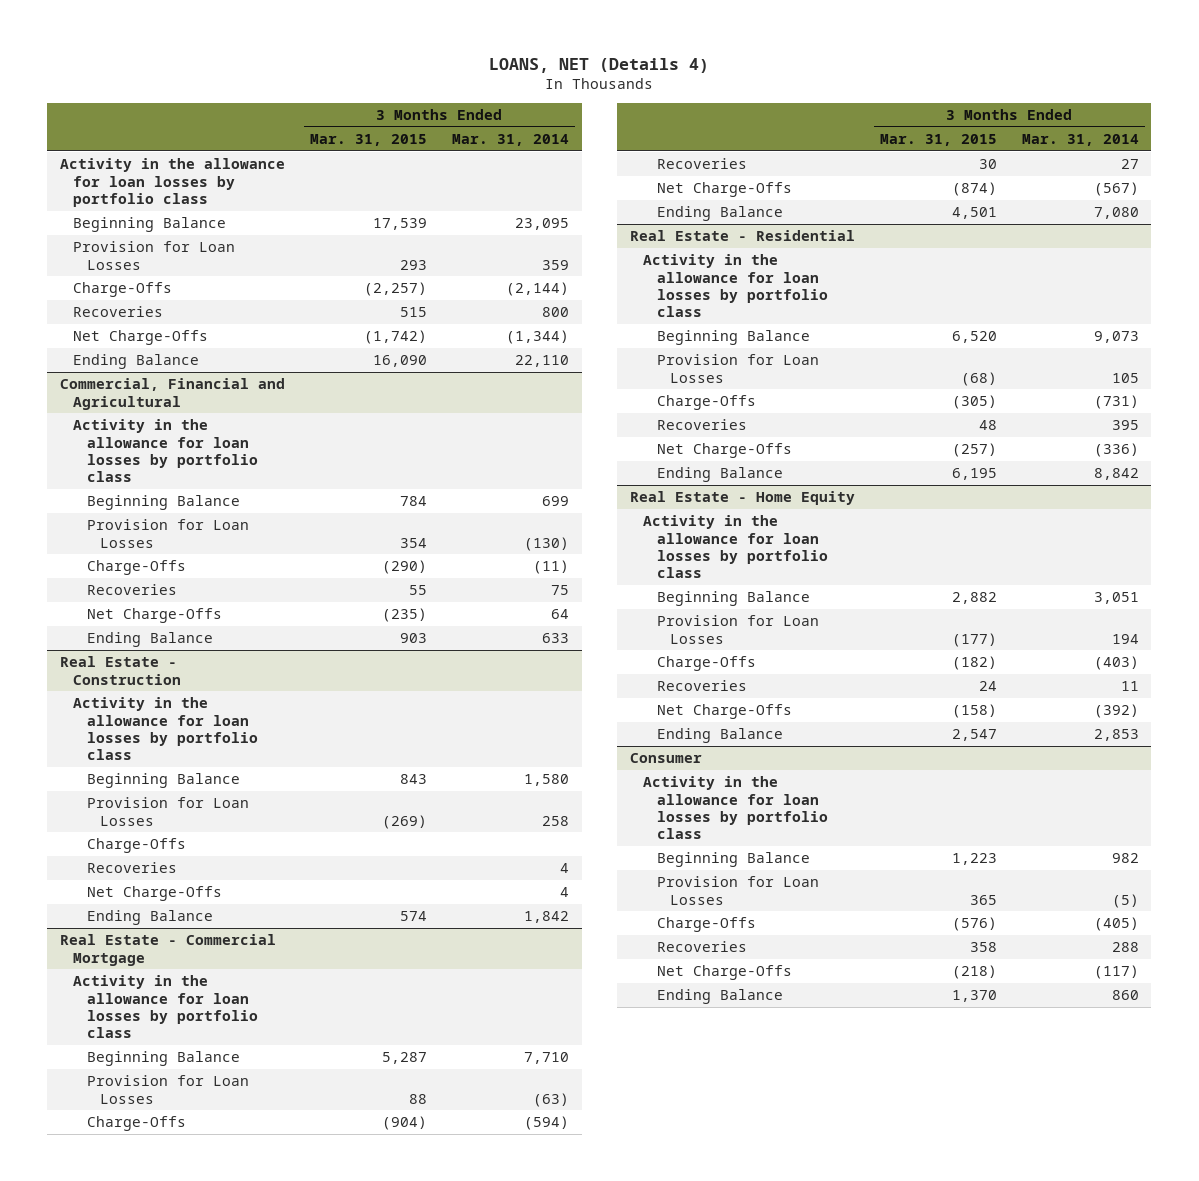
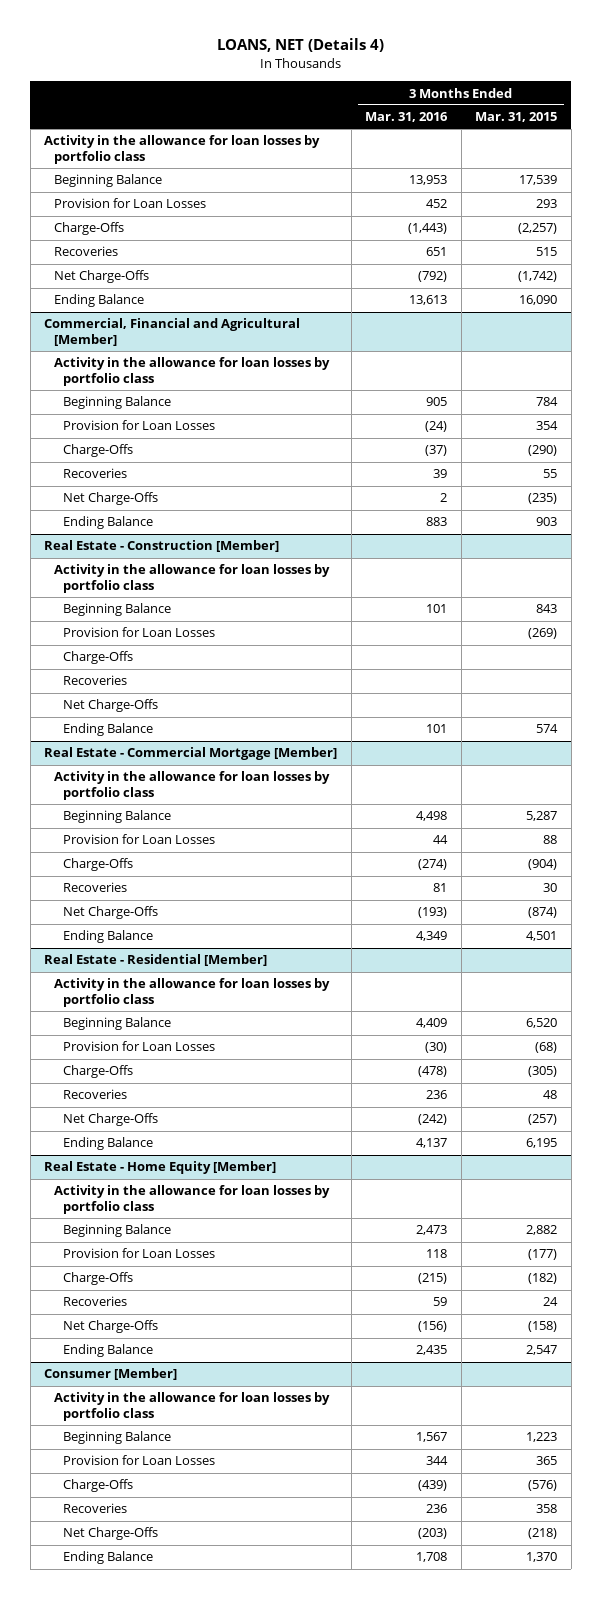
[451,133,569,146] Mar. 31, 2014 -> none
none -> [365,112,449,123] Mar. 31, 2016
[59,378,285,410] Commercial, Financial and Agricultural -> [44,318,301,346] Commercial, Financial and Agricultural [Member]
[59,656,182,685] Real Estate - Construction -> [44,540,280,553] Real Estate - Construction [Member]
[59,934,276,966] Real Estate - Commercial Mortgage -> [44,747,338,761] Real Estate - Commercial Mortgage [Member]
[629,230,855,242] Real Estate - Residential -> [44,954,268,967] Real Estate - Residential [Member]
[629,491,855,506] Real Estate - Home Equity -> [44,1161,277,1175] Real Estate - Home Equity [Member]
[629,753,702,764] Consumer -> [44,1368,178,1381] Consumer [Member]

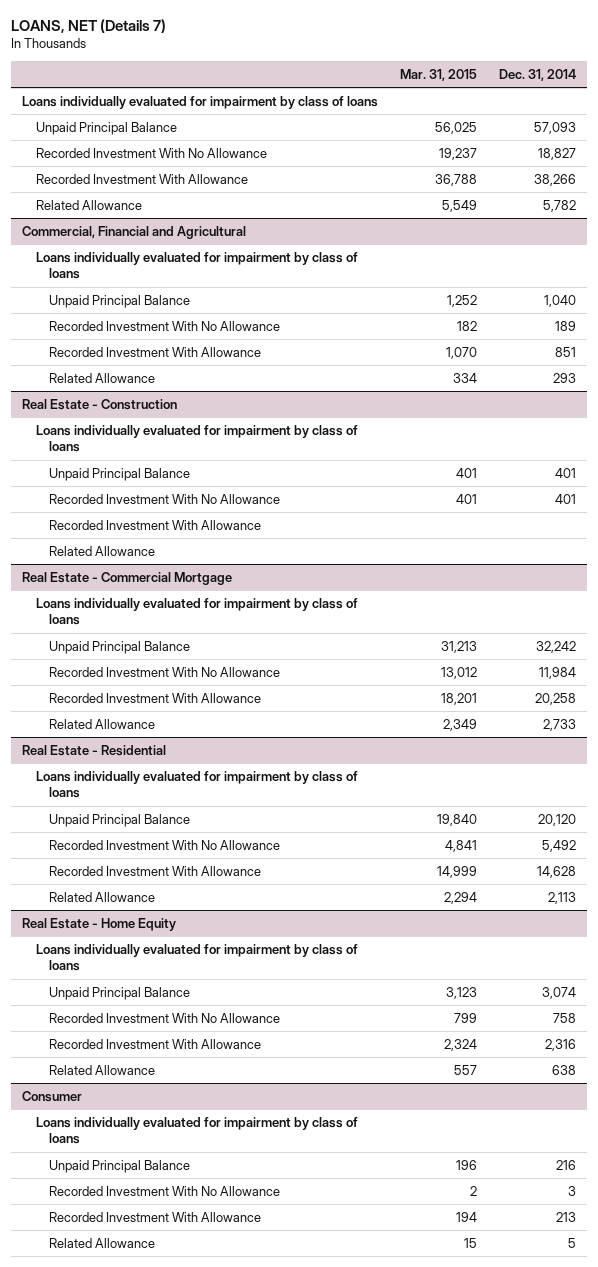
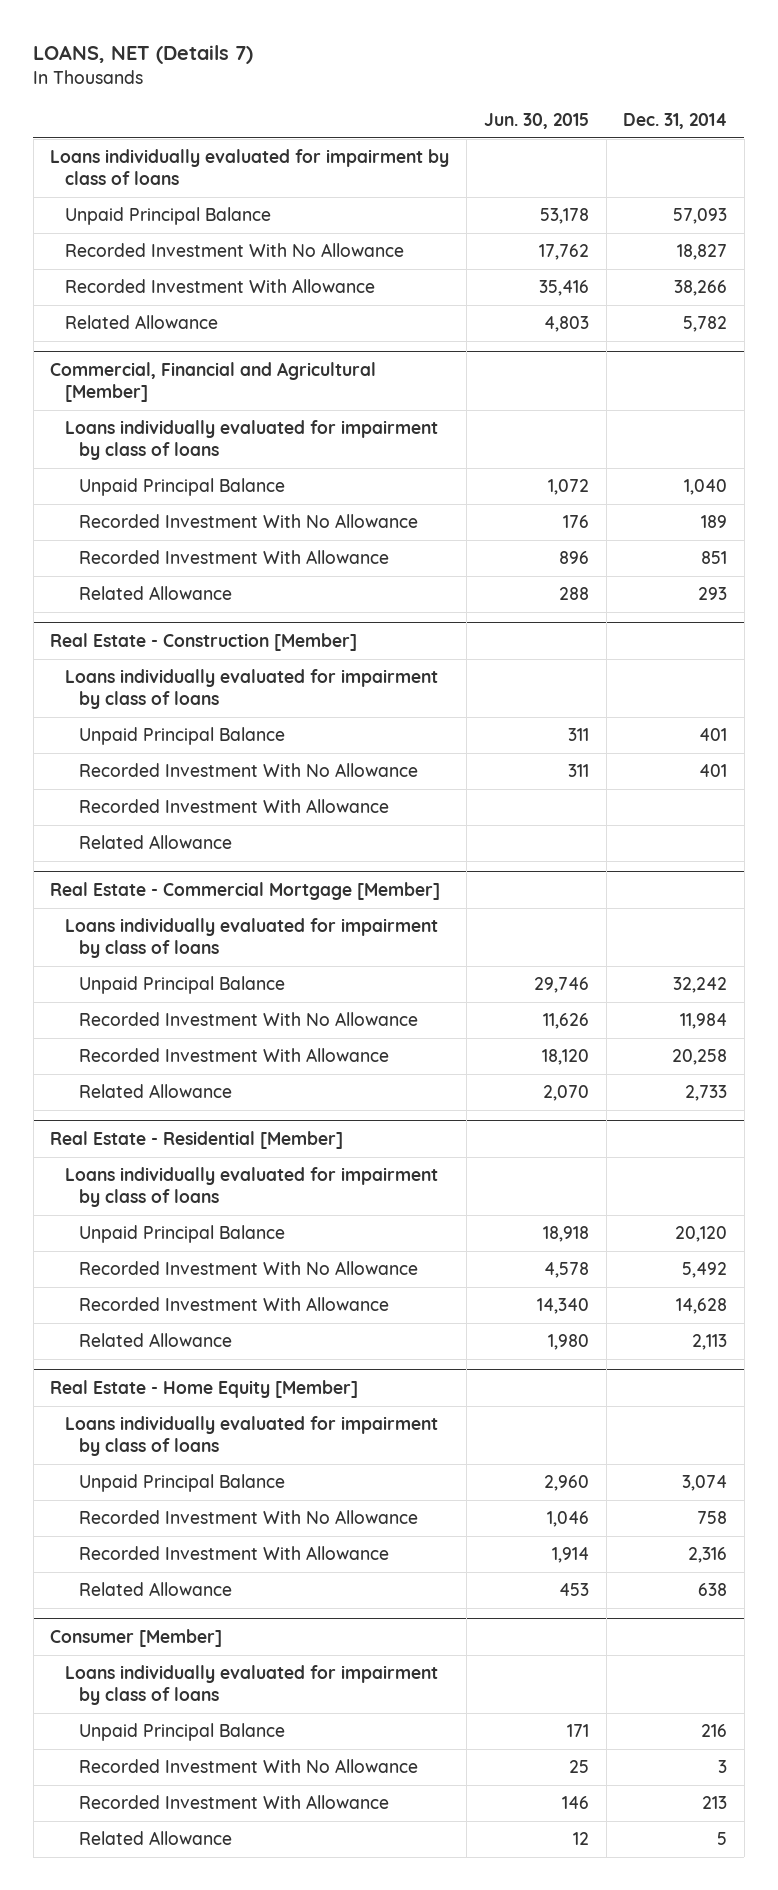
[399,68,477,81] Mar. 31, 2015 -> none
none -> [483,112,589,129] Jun. 30, 2015
[21,225,246,239] Commercial, Financial and Agricultural -> [50,362,377,403] Commercial, Financial and Agricultural [Member]
[21,398,177,410] Real Estate - Construction -> [50,633,358,652] Real Estate - Construction [Member]
[21,571,232,585] Real Estate - Commercial Mortgage -> [50,882,441,901] Real Estate - Commercial Mortgage [Member]
[21,744,166,756] Real Estate - Residential -> [50,1131,344,1150] Real Estate - Residential [Member]
[21,917,176,931] Real Estate - Home Equity -> [50,1380,359,1399] Real Estate - Home Equity [Member]
[21,1090,82,1102] Consumer -> [50,1629,223,1648] Consumer [Member]

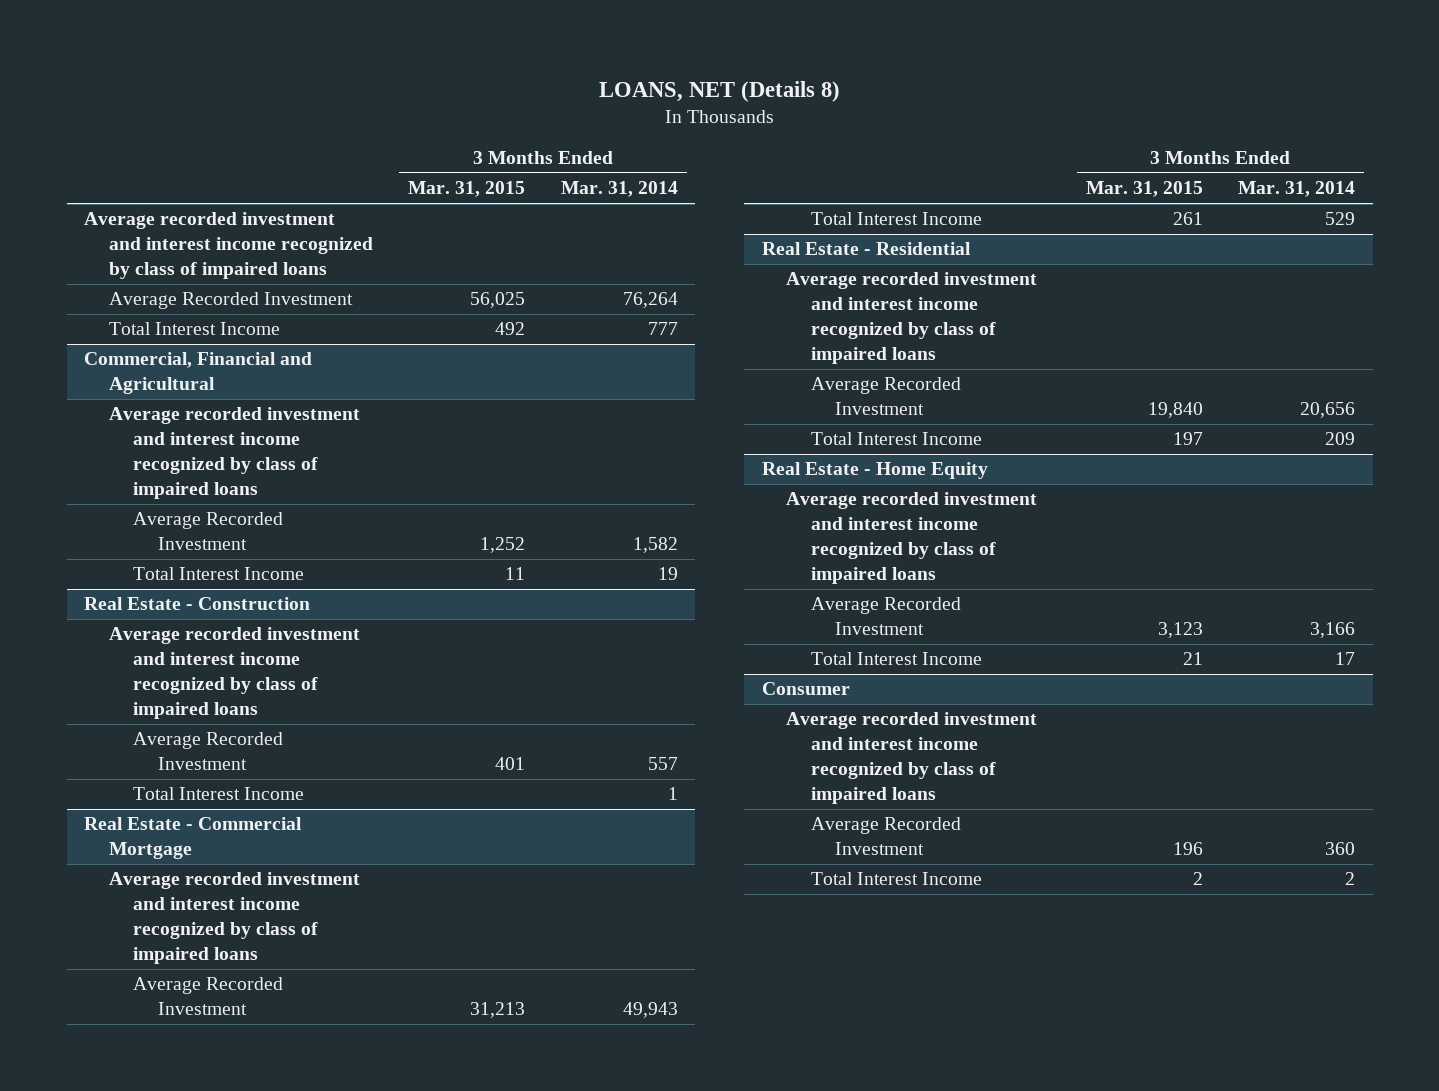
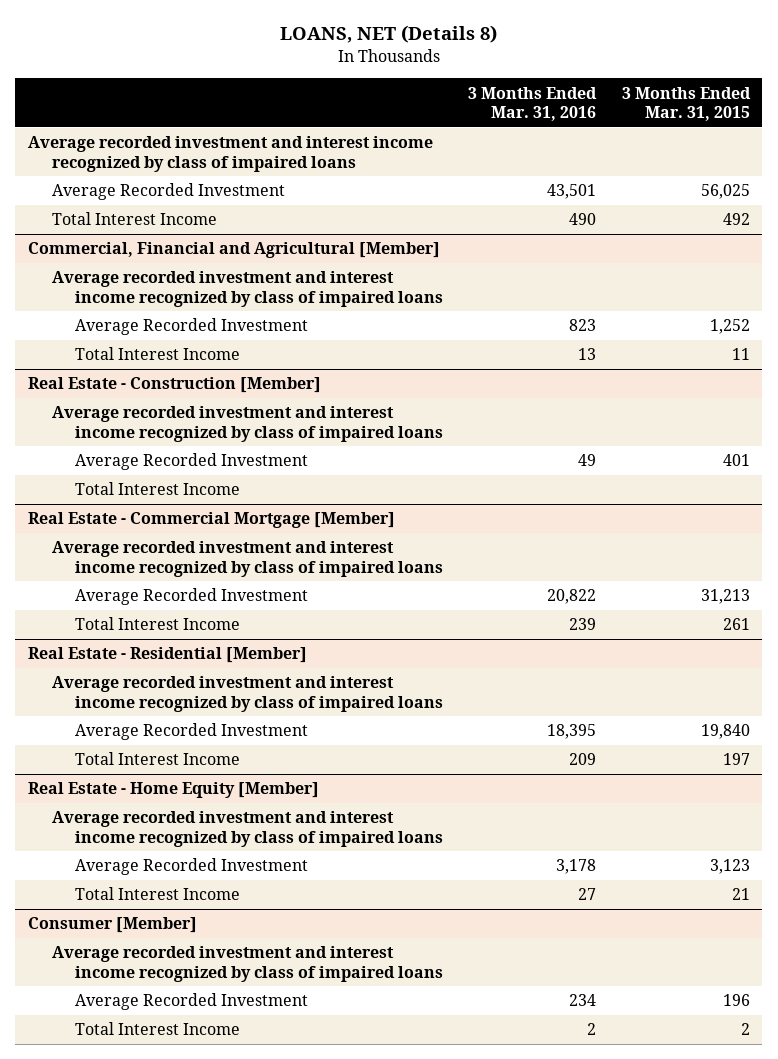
[560,181,678,198] Mar. 31, 2014 -> none
none -> [468,86,598,121] 3 Months Ended Mar. 31, 2016
[84,352,313,395] Commercial, Financial and Agricultural -> [28,242,441,259] Commercial, Financial and Agricultural [Member]
[84,597,311,611] Real Estate - Construction -> [28,377,322,394] Real Estate - Construction [Member]
[84,817,303,860] Real Estate - Commercial Mortgage -> [28,512,396,529] Real Estate - Commercial Mortgage [Member]
[761,242,971,256] Real Estate - Residential -> [28,647,308,664] Real Estate - Residential [Member]
[761,462,988,480] Real Estate - Home Equity -> [28,782,320,799] Real Estate - Home Equity [Member]
[761,682,850,696] Consumer -> [28,917,198,934] Consumer [Member]

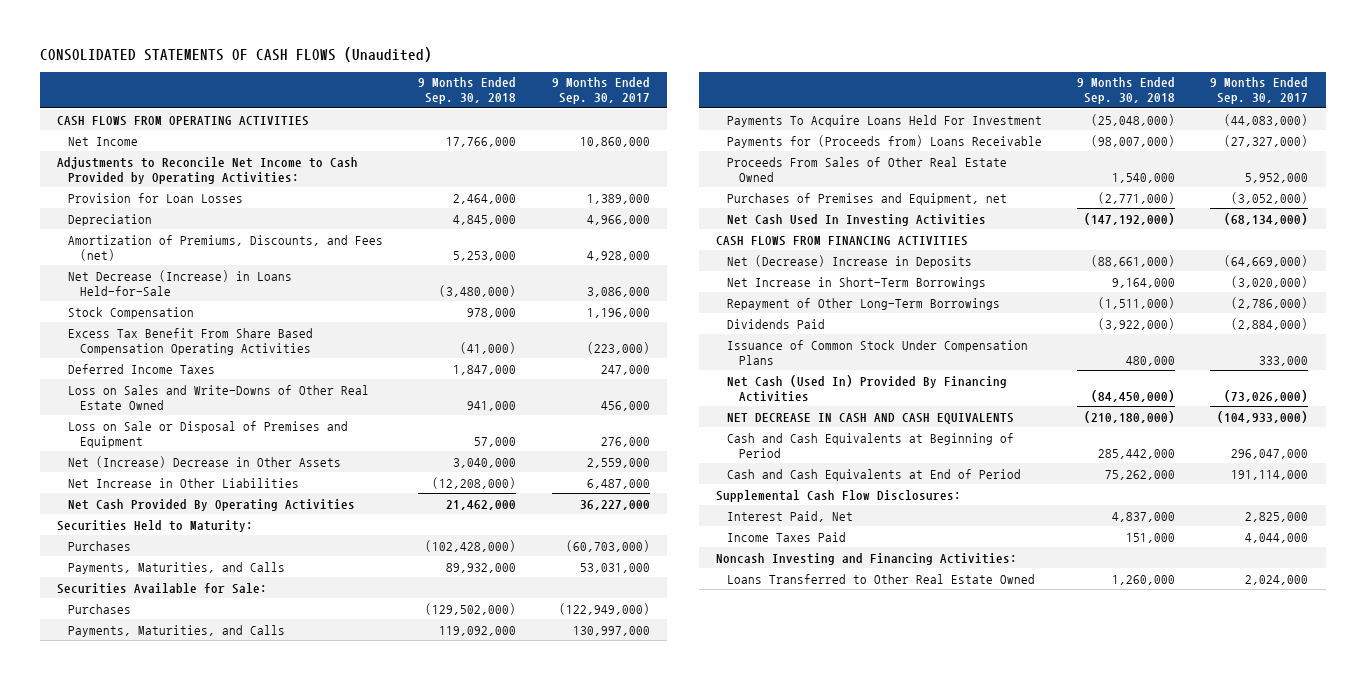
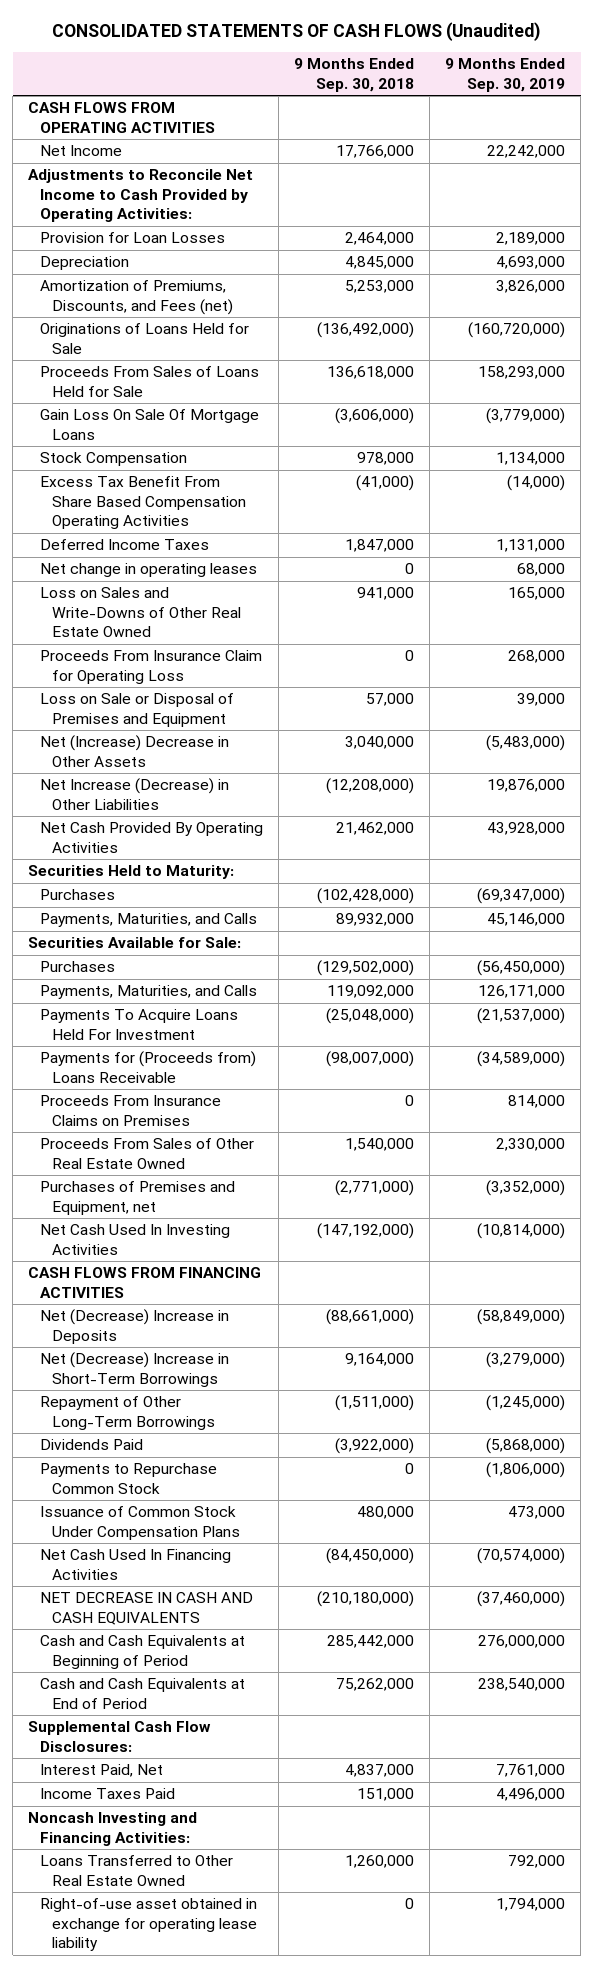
[551,77,650,105] 9 Months Ended Sep. 30, 2017 -> none
none -> [445,58,566,92] 9 Months Ended Sep. 30, 2019
[68,269,293,296] Net Decrease (Increase) in Loans Held-for-Sale -> none
none -> [40,323,250,354] Originations of Loans Held for Sale
none -> [40,366,260,397] Proceeds From Sales of Loans Held for Sale
none -> [40,409,260,440] Gain Loss On Sale Of Mortgage Loans
none -> [40,563,258,578] Net change in operating leases
none -> [40,650,263,684] Proceeds From Insurance Claim for Operating Loss
[68,477,300,488] Net Increase in Other Liabilities -> [40,778,230,810] Net Increase (Decrease) in Other Liabilities
none -> [40,1095,222,1126] Proceeds From Insurance Claims on Premises
[727,276,987,289] Net Increase in Short-Term Borrowings -> [40,1352,230,1387] Net (Decrease) Increase in Short-Term Borrowings
none -> [40,1463,218,1494] Payments to Repurchase Common Stock
[727,374,1008,402] Net Cash (Used In) Provided By Financing Activities -> [40,1549,232,1580] Net Cash Used In Financing Activities
none -> [40,1898,258,1952] Right-of-use asset obtained in exchange for operating lease liability

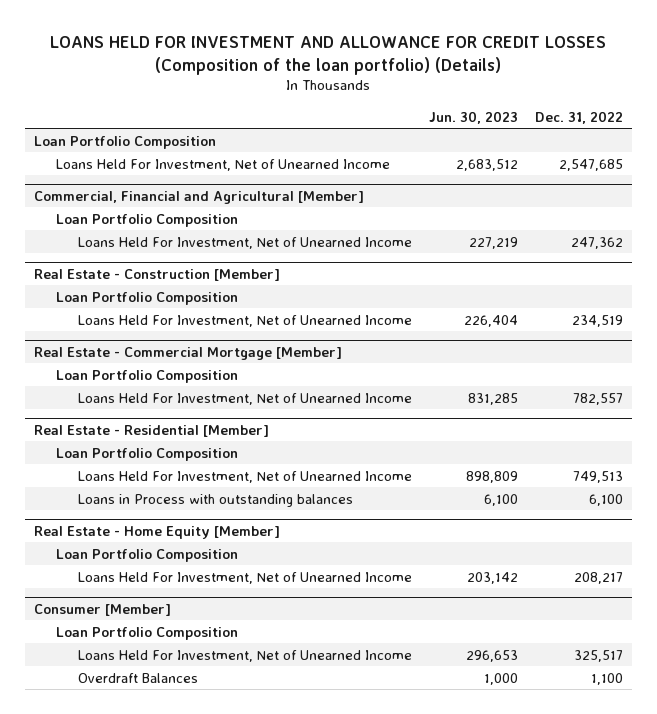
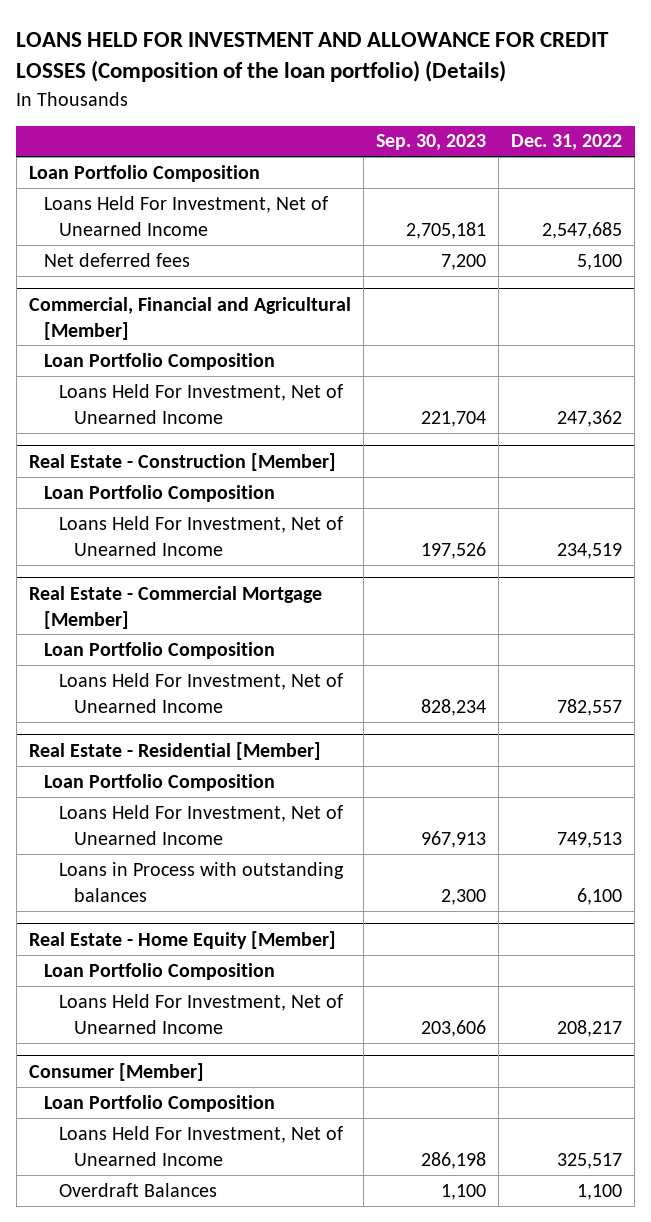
[428,110,518,124] Jun. 30, 2023 -> none
none -> [375,134,486,151] Sep. 30, 2023
none -> [43,252,190,267] Net deferred fees

